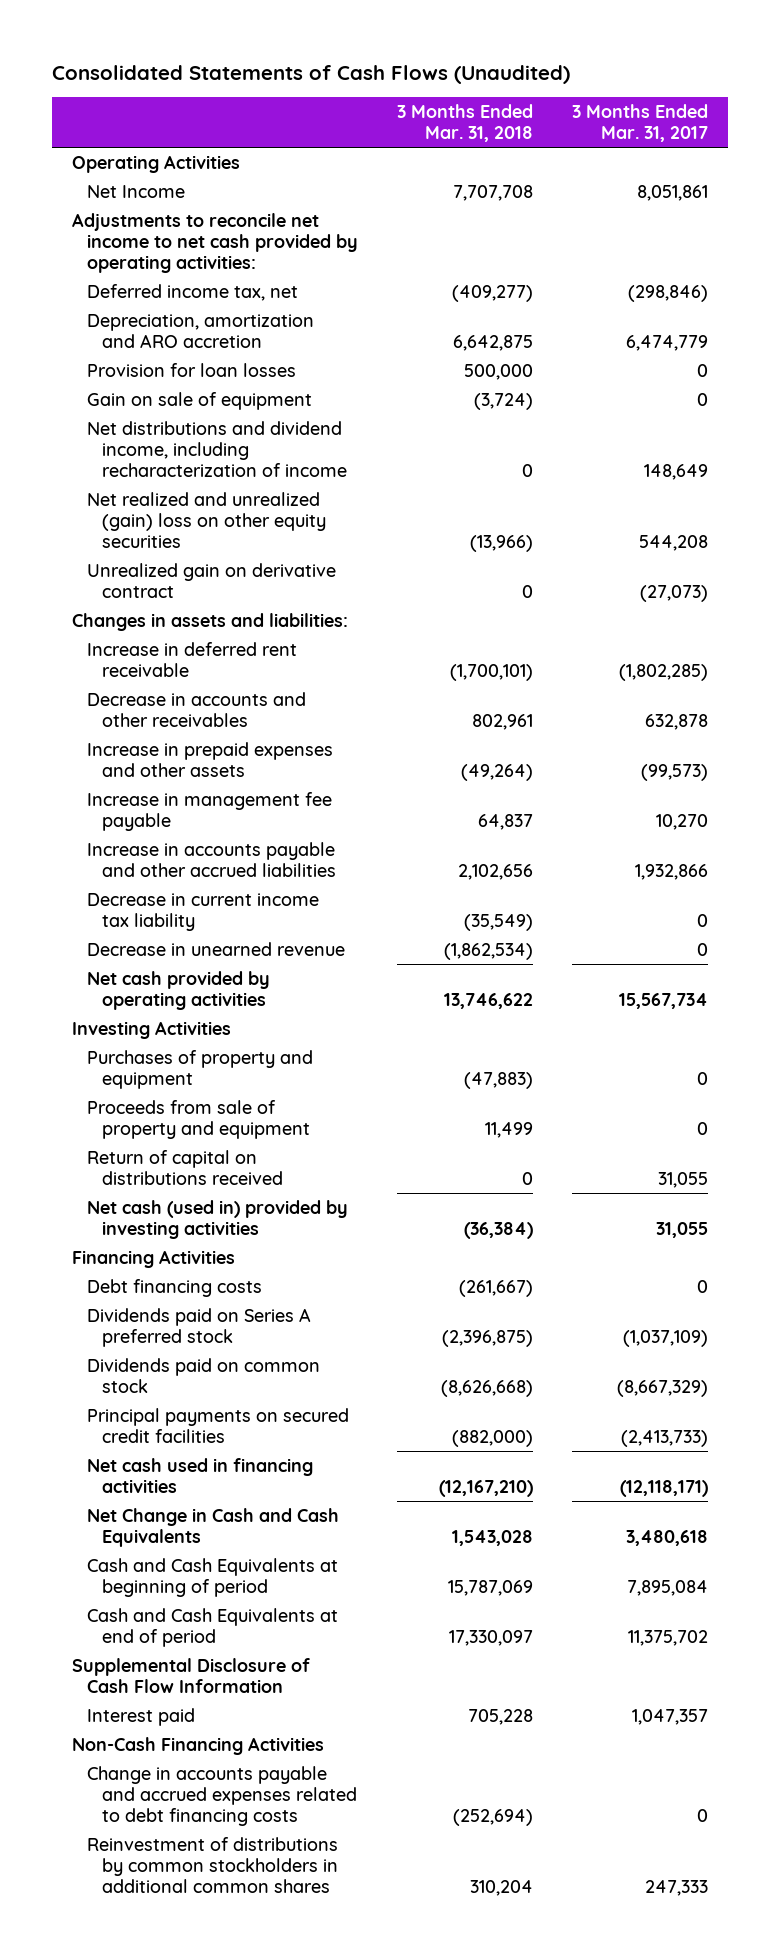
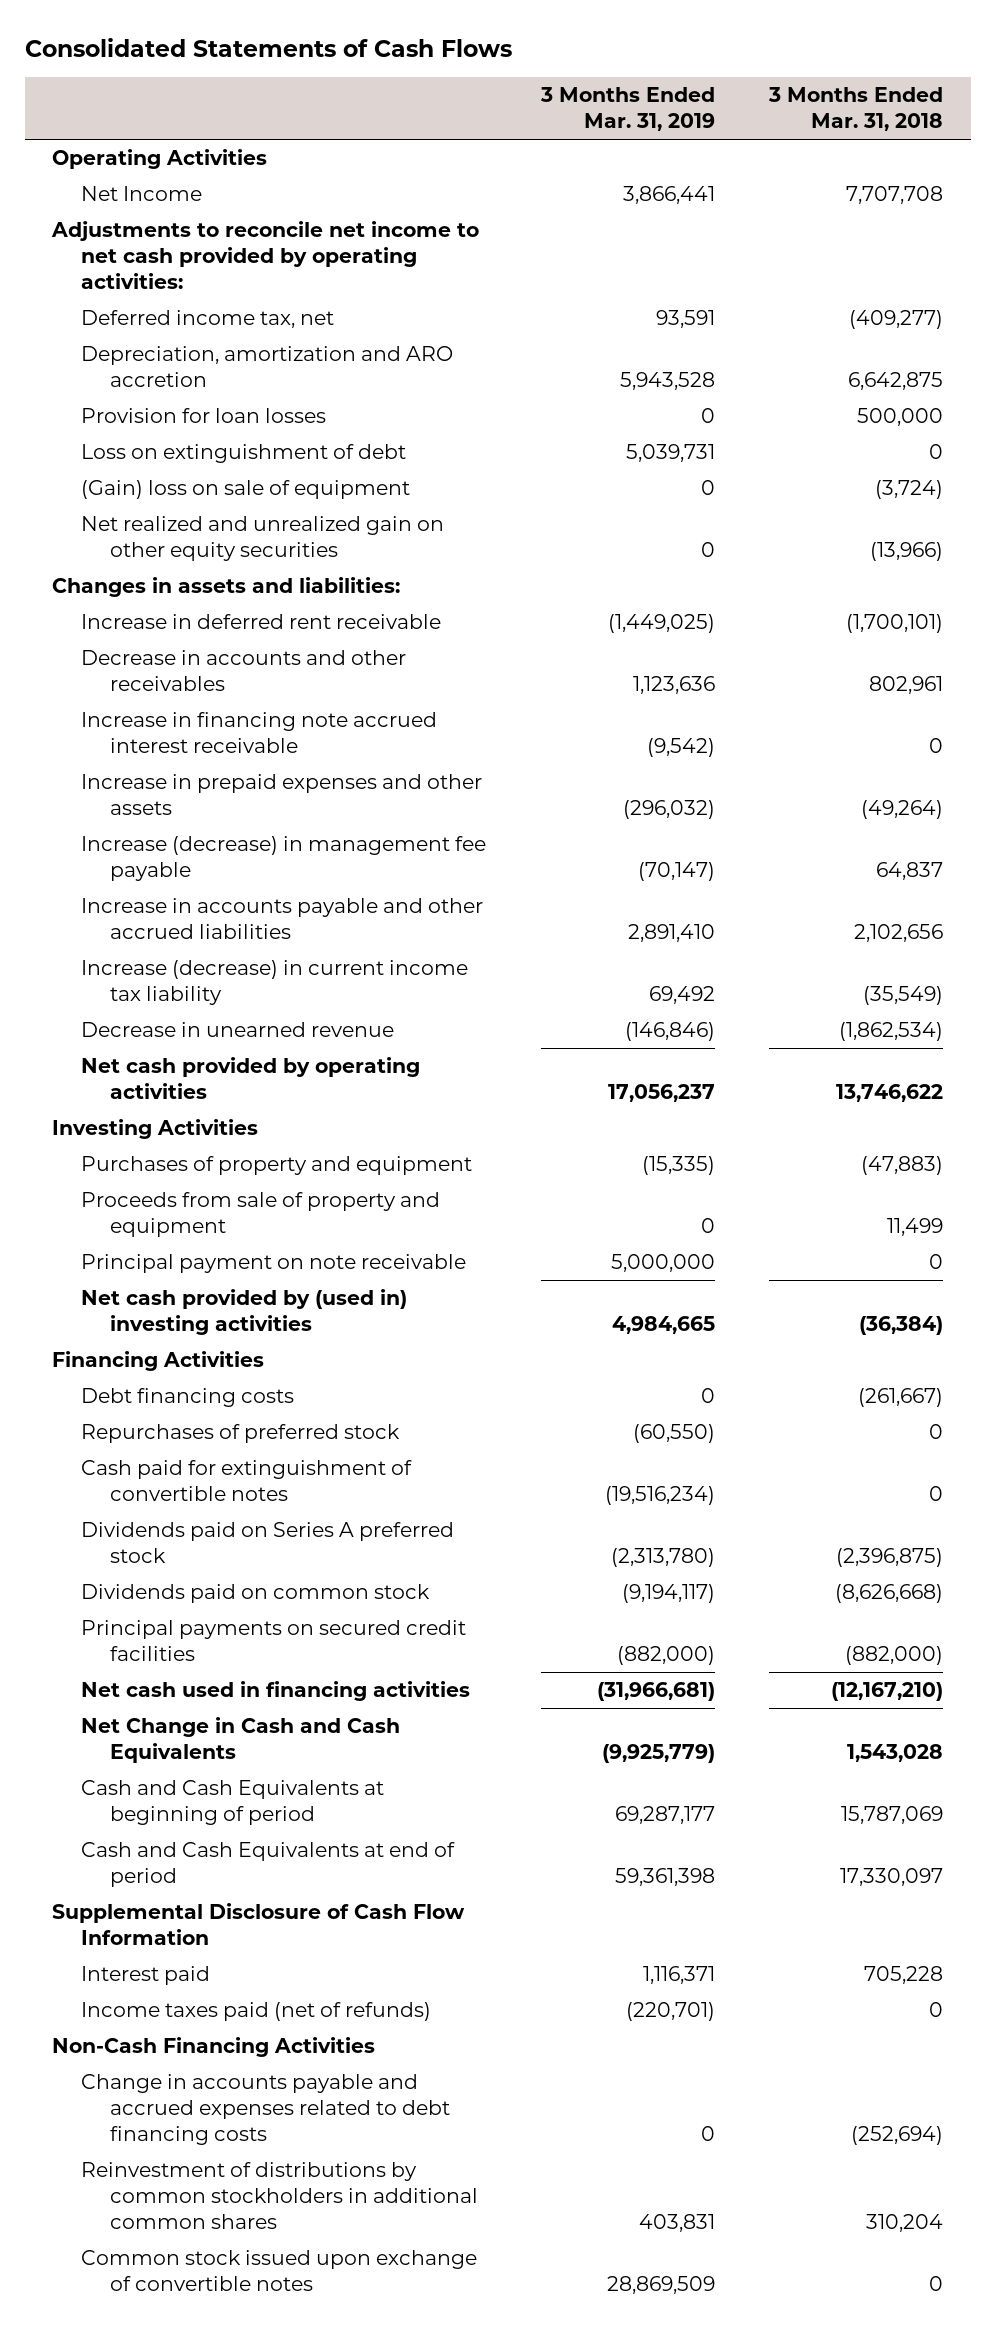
[51,64,570,84] Consolidated Statements of Cash Flows (Unaudited) -> [24,37,512,57] Consolidated Statements of Cash Flows
[572,104,709,143] 3 Months Ended Mar. 31, 2017 -> none
none -> [539,87,715,132] 3 Months Ended Mar. 31, 2019
[86,420,347,477] Net distributions and dividend income, including recharacterization of income -> none
[86,562,336,598] Unrealized gain on derivative contract -> none
none -> [81,444,407,464] Loss on extinguishment of debt
[86,391,312,410] Gain on sale of equipment -> [81,480,411,500] (Gain) loss on sale of equipment
[86,491,326,548] Net realized and unrealized (gain) loss on other equity securities -> [81,516,445,562] Net realized and unrealized gain on other equity securities
none -> [81,712,438,754] Increase in financing note accrued interest receivable
[86,791,332,831] Increase in management fee payable -> [81,836,487,882] Increase (decrease) in management fee payable
[86,892,319,931] Decrease in current income tax liability -> [81,960,469,1006] Increase (decrease) in current income tax liability
[86,1149,283,1185] Return of capital on distributions received -> none
none -> [81,1254,467,1274] Principal payment on note receivable
[86,1199,348,1239] Net cash (used in) provided by investing activities -> [81,1289,408,1336] Net cash provided by (used in) investing activities
none -> [81,1424,401,1444] Repurchases of preferred stock
none -> [81,1460,413,1502] Cash paid for extinguishment of convertible notes
none -> [81,2002,432,2022] Income taxes paid (net of refunds)
none -> [81,2250,478,2292] Common stock issued upon exchange of convertible notes

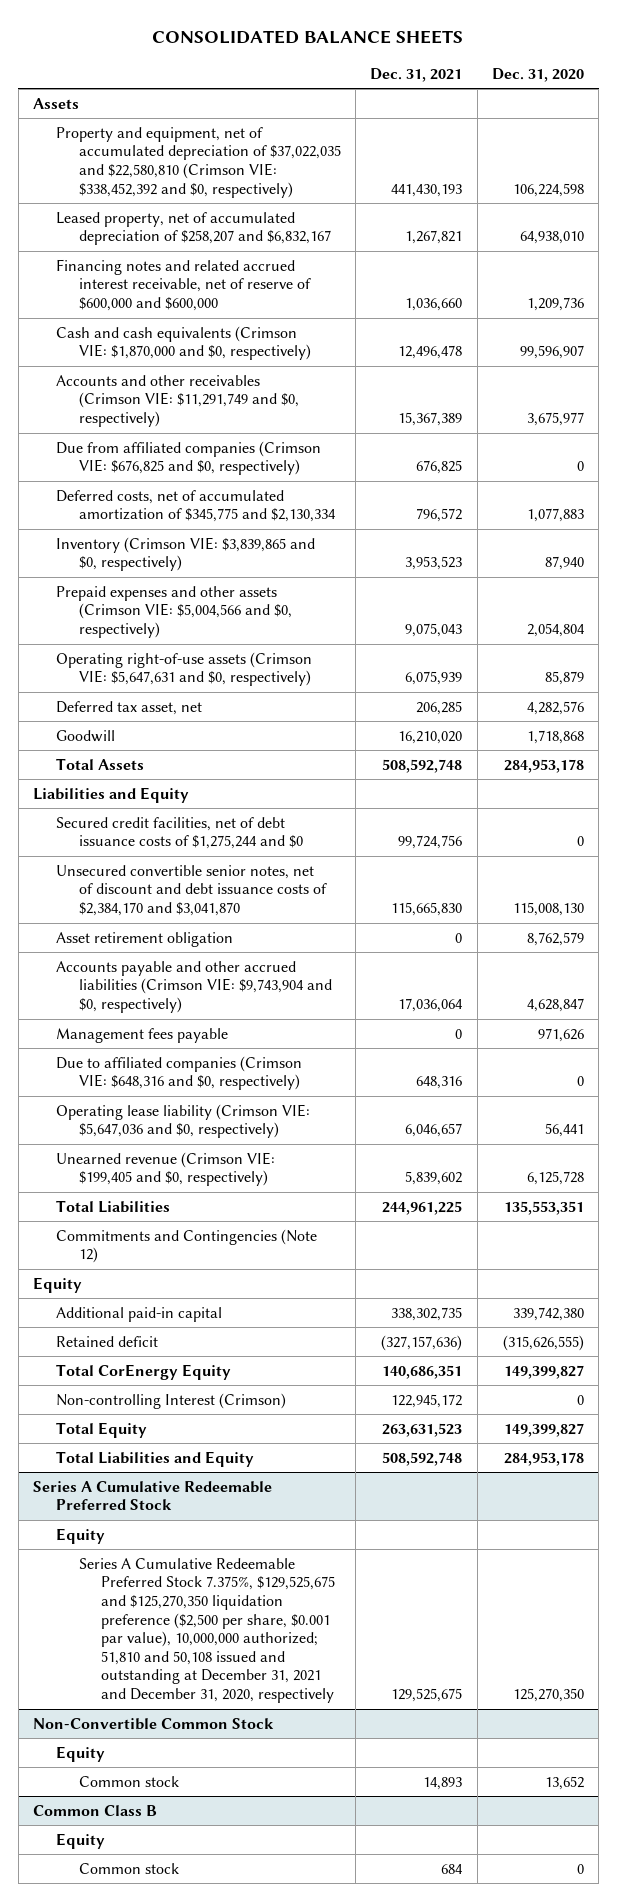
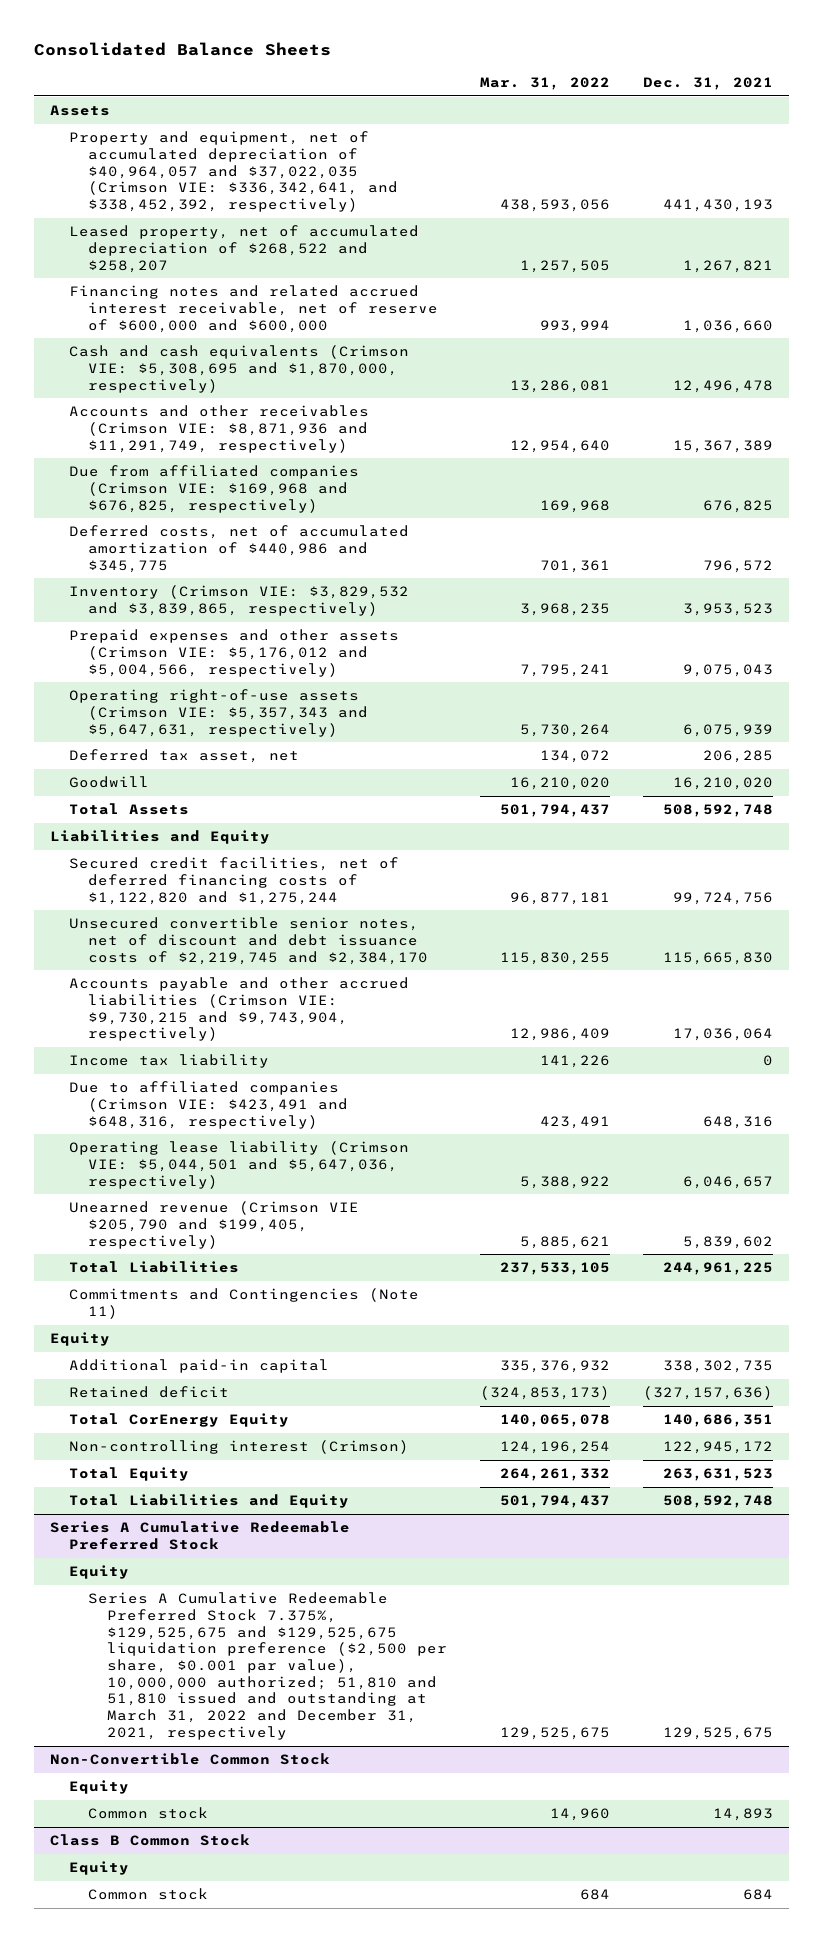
[152,29,464,44] CONSOLIDATED BALANCE SHEETS -> [33,41,331,56] Consolidated Balance Sheets
[491,67,584,82] Dec. 31, 2020 -> none
none -> [479,76,610,90] Mar. 31, 2022
[55,126,341,198] Property and equipment, net of accumulated depreciation of $37,022,035 and $22,580,810 (Crimson VIE: $338,452,392 and $0, respectively) -> [69,131,399,213] Property and equipment, net of accumulated depreciation of $40,964,057 and $37,022,035 (Crimson VIE: $336,342,641, and $338,452,392, respectively)
[55,211,331,246] Leased property, net of accumulated depreciation of $258,207 and $6,832,167 -> [69,225,420,273] Leased property, net of accumulated depreciation of $268,522 and $258,207
[55,325,311,361] Cash and cash equivalents (Crimson VIE: $1,870,000 and $0, respectively) -> [69,345,410,393] Cash and cash equivalents (Crimson VIE: $5,308,695 and $1,870,000, respectively)
[55,374,299,428] Accounts and other receivables (Crimson VIE: $11,291,749 and $0, respectively) -> [69,405,370,453] Accounts and other receivables (Crimson VIE: $8,871,936 and $11,291,749, respectively)
[55,440,321,476] Due from affiliated companies (Crimson VIE: $676,825 and $0, respectively) -> [69,465,360,513] Due from affiliated companies (Crimson VIE: $169,968 and $676,825, respectively)
[55,489,336,523] Deferred costs, net of accumulated amortization of $345,775 and $2,130,334 -> [69,525,410,573] Deferred costs, net of accumulated amortization of $440,986 and $345,775
[55,536,315,572] Inventory (Crimson VIE: $3,839,865 and $0, respectively) -> [69,585,410,617] Inventory (Crimson VIE: $3,829,532 and $3,839,865, respectively)
[55,585,292,639] Prepaid expenses and other assets (Crimson VIE: $5,004,566 and $0, respectively) -> [69,629,400,677] Prepaid expenses and other assets (Crimson VIE: $5,176,012 and $5,004,566, respectively)
[55,651,312,687] Operating right-of-use assets (Crimson VIE: $5,647,631 and $0, respectively) -> [69,689,369,737] Operating right-of-use assets (Crimson VIE: $5,357,343 and $5,647,631, respectively)
[55,931,233,947] Asset retirement obligation -> none
[55,1027,228,1043] Management fees payable -> none
[55,816,303,850] Secured credit facilities, net of debt issuance costs of $1,275,244 and $0 -> [69,857,400,905] Secured credit facilities, net of deferred financing costs of $1,122,820 and $1,275,244
[55,864,327,917] Unsecured convertible senior notes, net of discount and debt issuance costs of $2,384,170 and $3,041,870 -> [69,917,429,965] Unsecured convertible senior notes, net of discount and debt issuance costs of $2,219,745 and $2,384,170
[55,960,332,1014] Accounts payable and other accrued liabilities (Crimson VIE: $9,743,904 and $0, respectively) -> [69,977,410,1042] Accounts payable and other accrued liabilities (Crimson VIE: $9,730,215 and $9,743,904, respectively)
none -> [69,1054,270,1069] Income tax liability
[55,1055,302,1091] Due to affiliated companies (Crimson VIE: $648,316 and $0, respectively) -> [69,1081,349,1129] Due to affiliated companies (Crimson VIE: $423,491 and $648,316, respectively)
[55,1103,310,1139] Operating lease liability (Crimson VIE: $5,647,036 and $0, respectively) -> [69,1141,410,1189] Operating lease liability (Crimson VIE: $5,044,501 and $5,647,036, respectively)
[55,1151,275,1187] Unearned revenue (Crimson VIE: $199,405 and $0, respectively) -> [69,1201,360,1249] Unearned revenue (Crimson VIE $205,790 and $199,405, respectively)
[55,1228,317,1264] Commitments and Contingencies (Note 12) -> [69,1288,420,1320] Commitments and Contingencies (Note 11)
[55,1392,286,1409] Non-controlling Interest (Crimson) -> [69,1440,410,1455] Non-controlling interest (Crimson)
[78,1557,336,1704] Series A Cumulative Redeemable Preferred Stock 7.375%, $129,525,675 and $125,270,350 liquidation preference ($2,500 per share, $0.001 par value), 10,000,000 authorized; 51,810 and 50,108 issued and outstanding at December 31, 2021 and December 31, 2020, respectively -> [88,1592,448,1740] Series A Cumulative Redeemable Preferred Stock 7.375%, $129,525,675 and $129,525,675 liquidation preference ($2,500 per share, $0.001 par value), 10,000,000 authorized; 51,810 and 51,810 issued and outstanding at March 31, 2022 and December 31, 2021, respectively
[33,1804,158,1816] Common Class B -> [49,1834,250,1847] Class B Common Stock

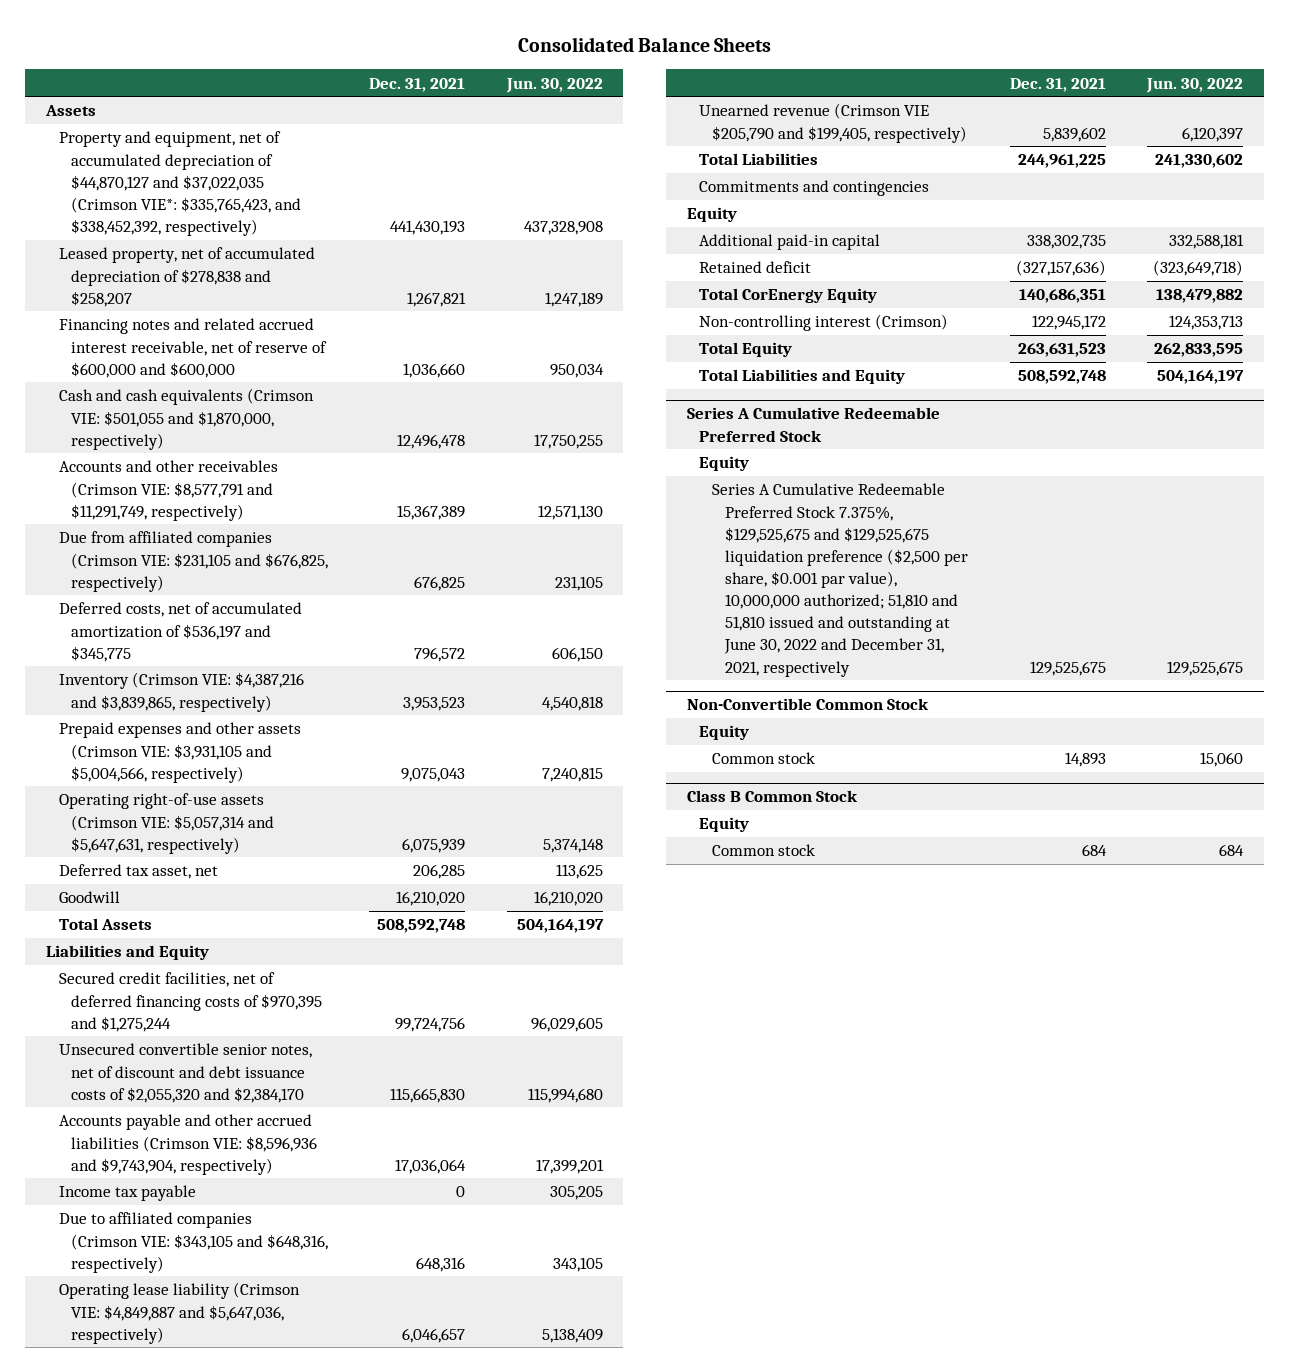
[479,76,610,90] Mar. 31, 2022 -> none
none -> [505,77,603,93] Jun. 30, 2022
[69,131,399,213] Property and equipment, net of accumulated depreciation of $40,964,057 and $37,022,035 (Crimson VIE: $336,342,641, and $338,452,392, respectively) -> [58,131,302,236] Property and equipment, net of accumulated depreciation of $44,870,127 and $37,022,035 (Crimson VIE*: $335,765,423, and $338,452,392, respectively)
[69,225,420,273] Leased property, net of accumulated depreciation of $268,522 and $258,207 -> [58,247,315,307] Leased property, net of accumulated depreciation of $278,838 and $258,207
[69,345,410,393] Cash and cash equivalents (Crimson VIE: $5,308,695 and $1,870,000, respectively) -> [58,388,314,450] Cash and cash equivalents (Crimson VIE: $501,055 and $1,870,000, respectively)
[69,405,370,453] Accounts and other receivables (Crimson VIE: $8,871,936 and $11,291,749, respectively) -> [58,460,278,521] Accounts and other receivables (Crimson VIE: $8,577,791 and $11,291,749, respectively)
[69,465,360,513] Due from affiliated companies (Crimson VIE: $169,968 and $676,825, respectively) -> [58,531,329,592] Due from affiliated companies (Crimson VIE: $231,105 and $676,825, respectively)
[69,525,410,573] Deferred costs, net of accumulated amortization of $440,986 and $345,775 -> [58,602,302,662] Deferred costs, net of accumulated amortization of $536,197 and $345,775
[69,585,410,617] Inventory (Crimson VIE: $3,829,532 and $3,839,865, respectively) -> [58,672,304,712] Inventory (Crimson VIE: $4,387,216 and $3,839,865, respectively)
[69,629,400,677] Prepaid expenses and other assets (Crimson VIE: $5,176,012 and $5,004,566, respectively) -> [58,722,301,783] Prepaid expenses and other assets (Crimson VIE: $3,931,105 and $5,004,566, respectively)
[69,689,369,737] Operating right-of-use assets (Crimson VIE: $5,357,343 and $5,647,631, respectively) -> [58,793,275,854] Operating right-of-use assets (Crimson VIE: $5,057,314 and $5,647,631, respectively)
[69,857,400,905] Secured credit facilities, net of deferred financing costs of $1,122,820 and $1,275,244 -> [58,972,323,1032] Secured credit facilities, net of deferred financing costs of $970,395 and $1,275,244
[69,917,429,965] Unsecured convertible senior notes, net of discount and debt issuance costs of $2,219,745 and $2,384,170 -> [58,1043,312,1103] Unsecured convertible senior notes, net of discount and debt issuance costs of $2,055,320 and $2,384,170
[69,977,410,1042] Accounts payable and other accrued liabilities (Crimson VIE: $9,730,215 and $9,743,904, respectively) -> [58,1114,318,1175] Accounts payable and other accrued liabilities (Crimson VIE: $8,596,936 and $9,743,904, respectively)
[69,1054,270,1069] Income tax liability -> [58,1185,196,1202] Income tax payable
[69,1081,349,1129] Due to affiliated companies (Crimson VIE: $423,491 and $648,316, respectively) -> [58,1212,329,1273] Due to affiliated companies (Crimson VIE: $343,105 and $648,316, respectively)
[69,1141,410,1189] Operating lease liability (Crimson VIE: $5,044,501 and $5,647,036, respectively) -> [58,1282,300,1344] Operating lease liability (Crimson VIE: $4,849,887 and $5,647,036, respectively)
[69,1288,420,1320] Commitments and Contingencies (Note 11) -> [699,180,930,197] Commitments and contingencies
[88,1592,448,1740] Series A Cumulative Redeemable Preferred Stock 7.375%, $129,525,675 and $129,525,675 liquidation preference ($2,500 per share, $0.001 par value), 10,000,000 authorized; 51,810 and 51,810 issued and outstanding at March 31, 2022 and December 31, 2021, respectively -> [711,483,968,677] Series A Cumulative Redeemable Preferred Stock 7.375%, $129,525,675 and $129,525,675 liquidation preference ($2,500 per share, $0.001 par value), 10,000,000 authorized; 51,810 and 51,810 issued and outstanding at June 30, 2022 and December 31, 2021, respectively

